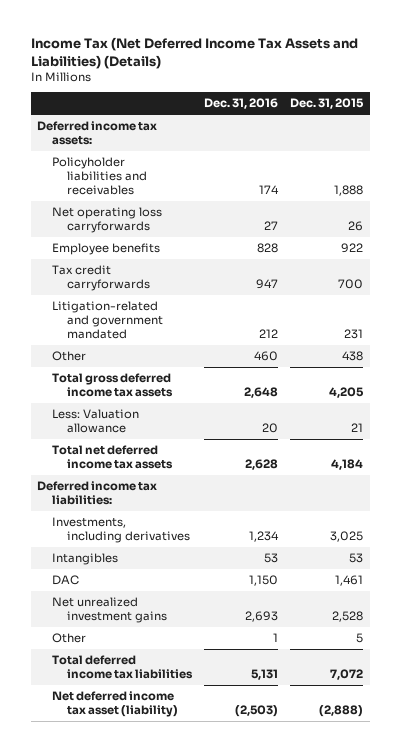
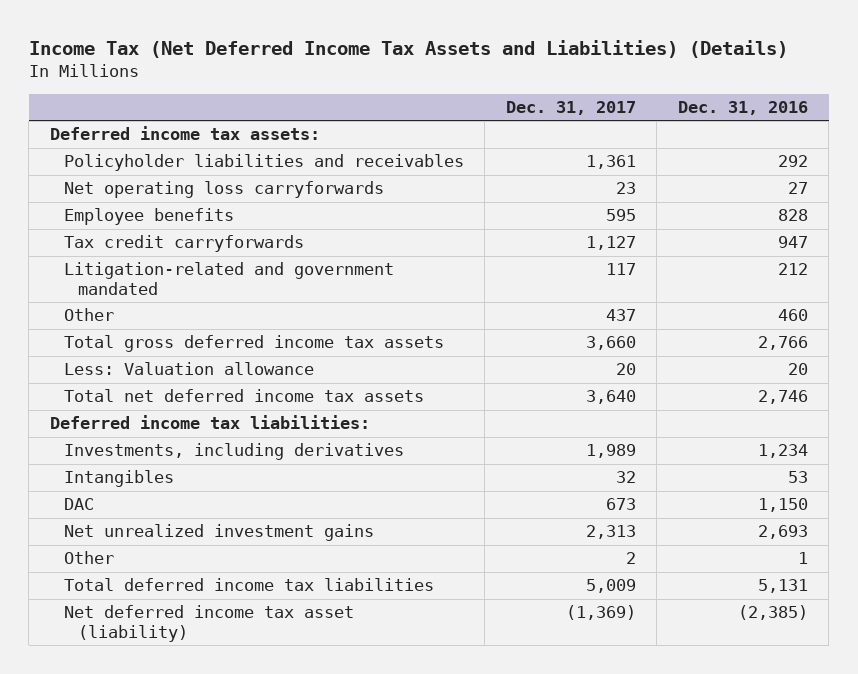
[290,98,365,110] Dec. 31, 2015 -> none
none -> [505,101,636,116] Dec. 31, 2017
[259,185,280,195] 174 -> [777,155,808,168] 292
[244,387,279,399] 2,648 -> [757,336,808,351] 2,766
[245,459,279,471] 2,628 -> [757,390,808,405] 2,746
[235,705,279,718] (2,503) -> [737,605,808,621] (2,385)

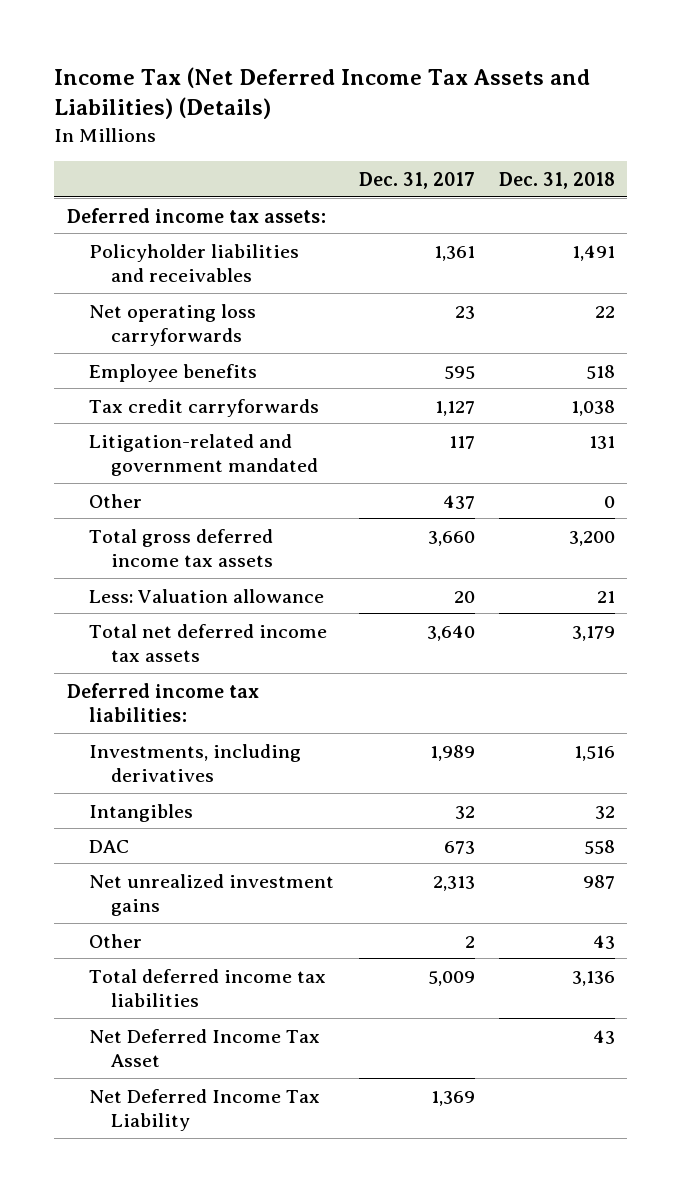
[677,101,808,116] Dec. 31, 2016 -> none
none -> [499,171,616,189] Dec. 31, 2018
none -> [88,1028,320,1068] Net Deferred Income Tax Asset
[63,605,354,642] Net deferred income tax asset (liability) -> [88,1088,320,1132] Net Deferred Income Tax Liability
[565,605,636,621] (1,369) -> [430,1090,475,1106] 1,369

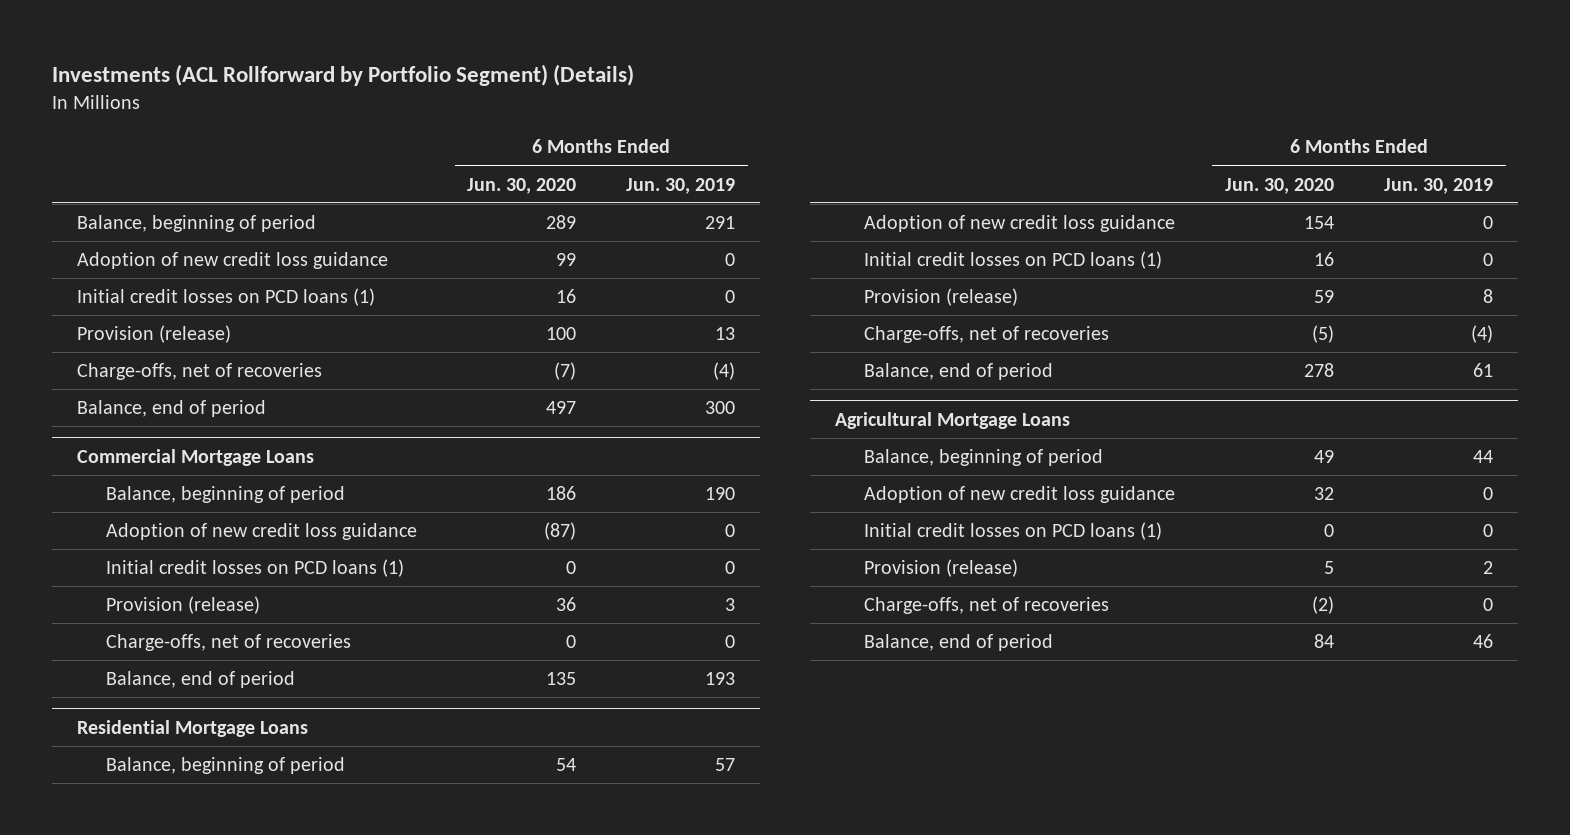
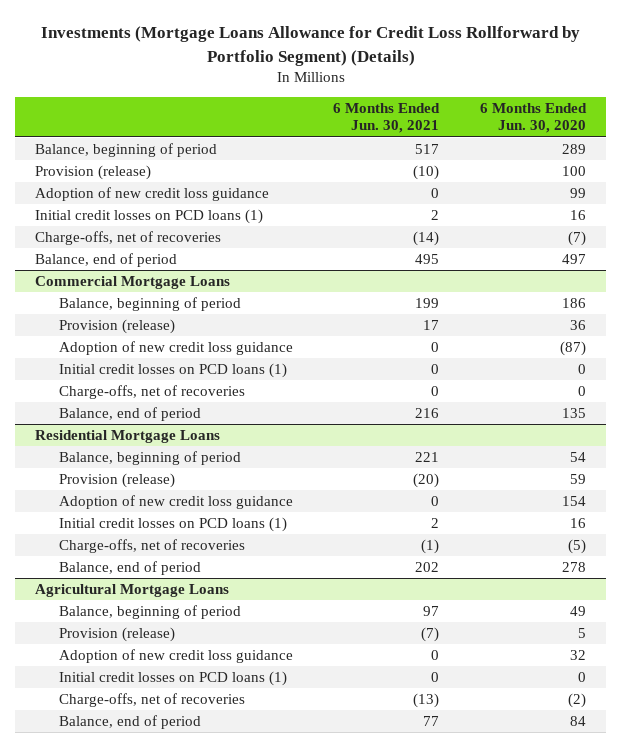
[51,64,634,87] Investments (ACL Rollforward by Portfolio Segment) (Details) -> [40,26,580,66] Investments (Mortgage Loans Allowance for Credit Loss Rollforward by Portfolio Segment) (Details)
[626,177,736,194] Jun. 30, 2019 -> none
none -> [333,102,441,134] 6 Months Ended Jun. 30, 2021
[76,325,231,344] Provision (release) -> [35,164,152,180] Provision (release)
[105,596,260,615] Provision (release) -> [58,318,175,334] Provision (release)
[863,288,1018,307] Provision (release) -> [58,472,175,488] Provision (release)
[863,559,1018,578] Provision (release) -> [58,626,175,642] Provision (release)

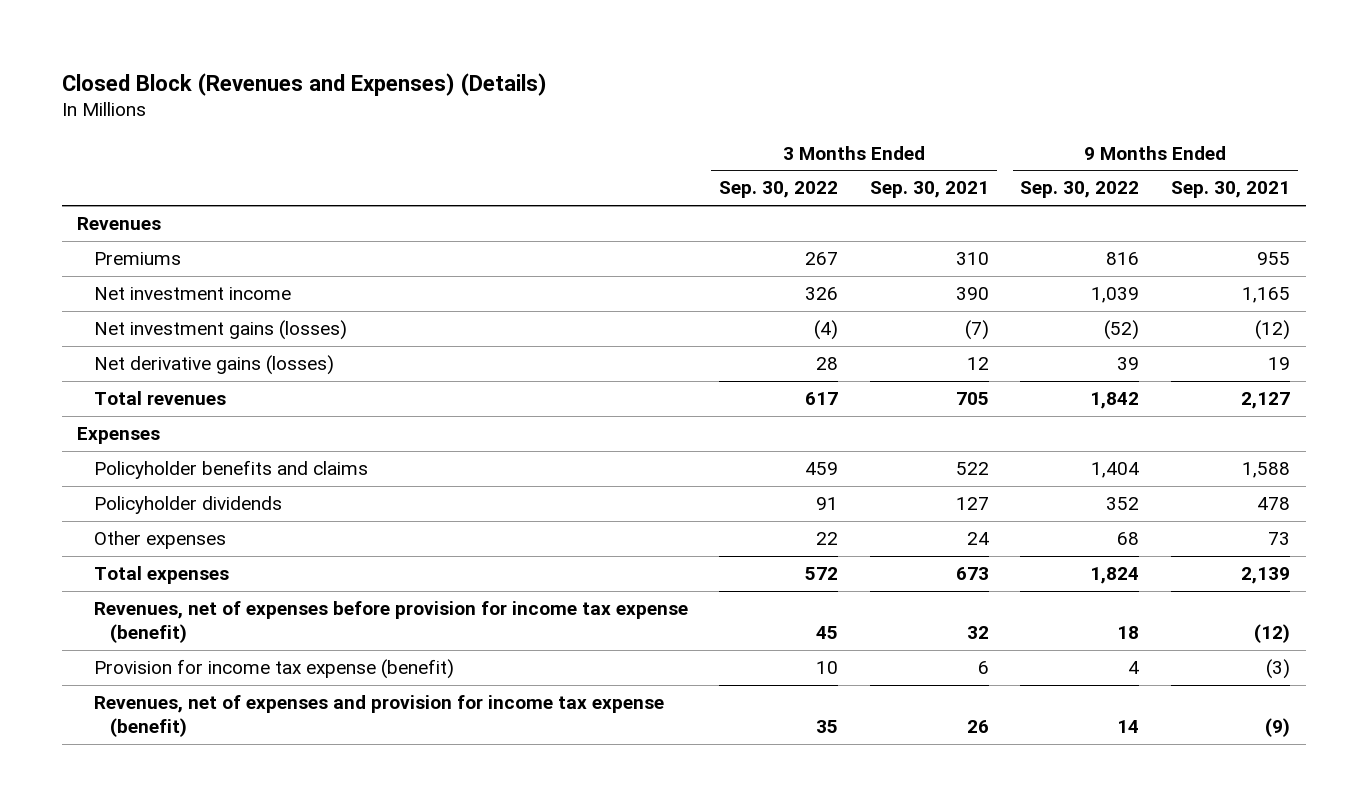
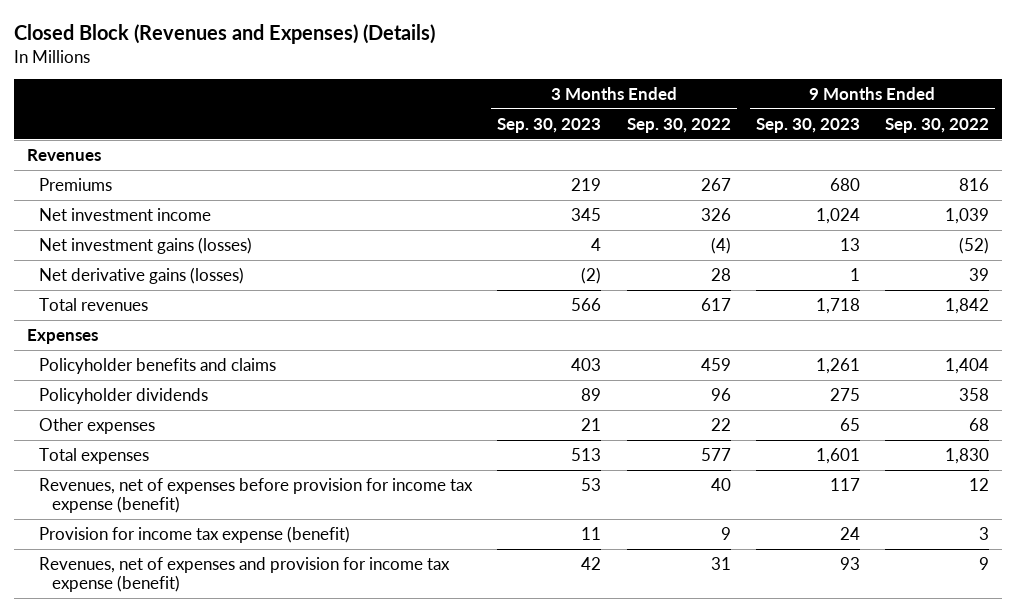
[869,181,989,199] Sep. 30, 2021 -> none
[1171,181,1291,199] Sep. 30, 2021 -> none
none -> [497,117,602,133] Sep. 30, 2023
none -> [755,117,860,133] Sep. 30, 2023
[816,497,839,511] 91 -> [710,387,731,401] 96
[1106,497,1140,511] 352 -> [959,387,990,401] 358
[805,567,839,581] 572 -> [700,447,731,461] 577
[1090,567,1140,585] 1,824 -> [945,447,990,464] 1,830
[816,626,839,640] 45 -> [710,477,731,491] 40
[1117,626,1140,640] 18 -> [969,477,990,491] 12
[816,661,839,675] 10 -> [720,526,731,540] 9
[1128,661,1140,675] 4 -> [979,526,990,540] 3
[816,720,839,734] 35 -> [710,556,731,570] 31
[1117,720,1140,734] 14 -> [979,556,990,570] 9

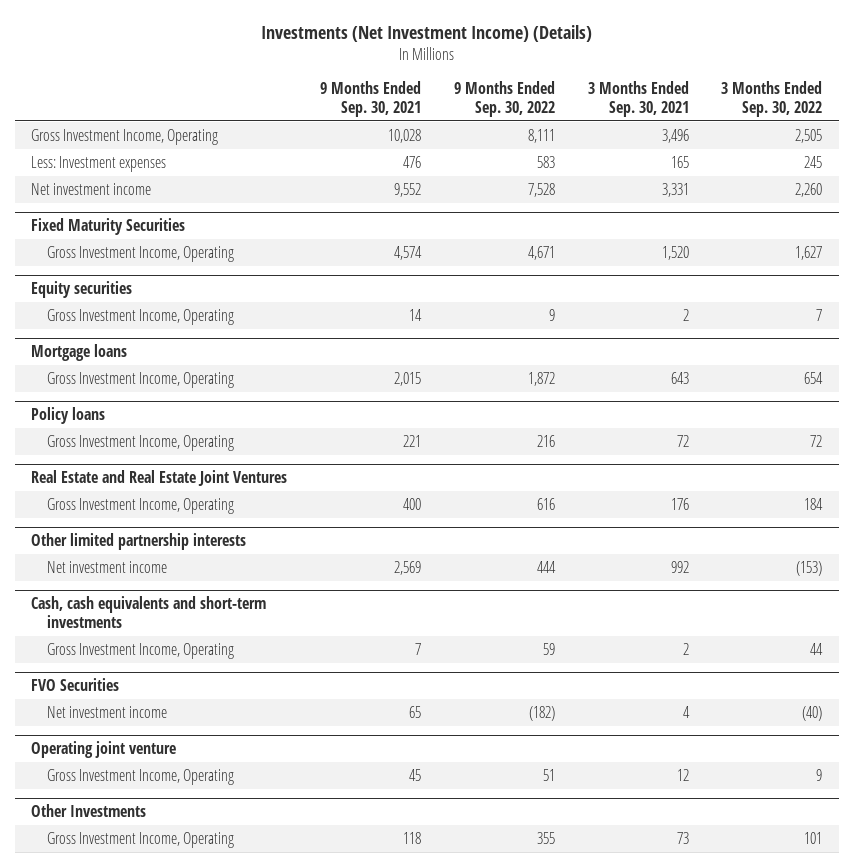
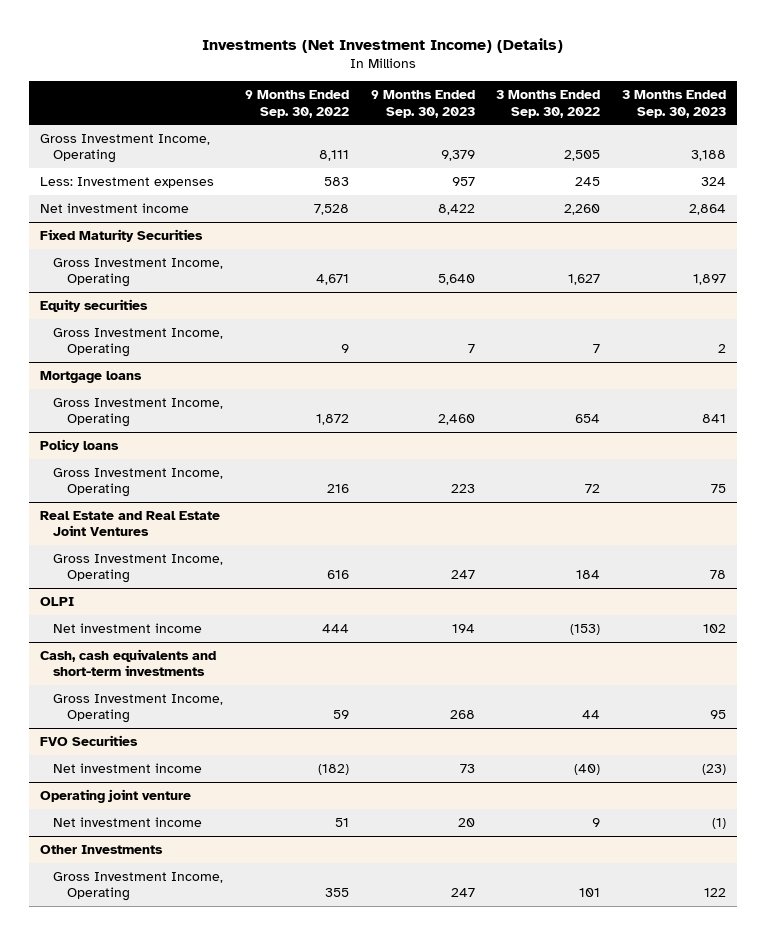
[320,81,422,117] 9 Months Ended Sep. 30, 2021 -> none
[587,81,689,117] 3 Months Ended Sep. 30, 2021 -> none
none -> [370,90,475,118] 9 Months Ended Sep. 30, 2023
none -> [621,90,726,118] 3 Months Ended Sep. 30, 2023
[31,533,247,551] Other limited partnership interests -> [39,596,74,606] OLPI
[46,769,234,786] Gross Investment Income, Operating -> [53,816,203,827] Net investment income

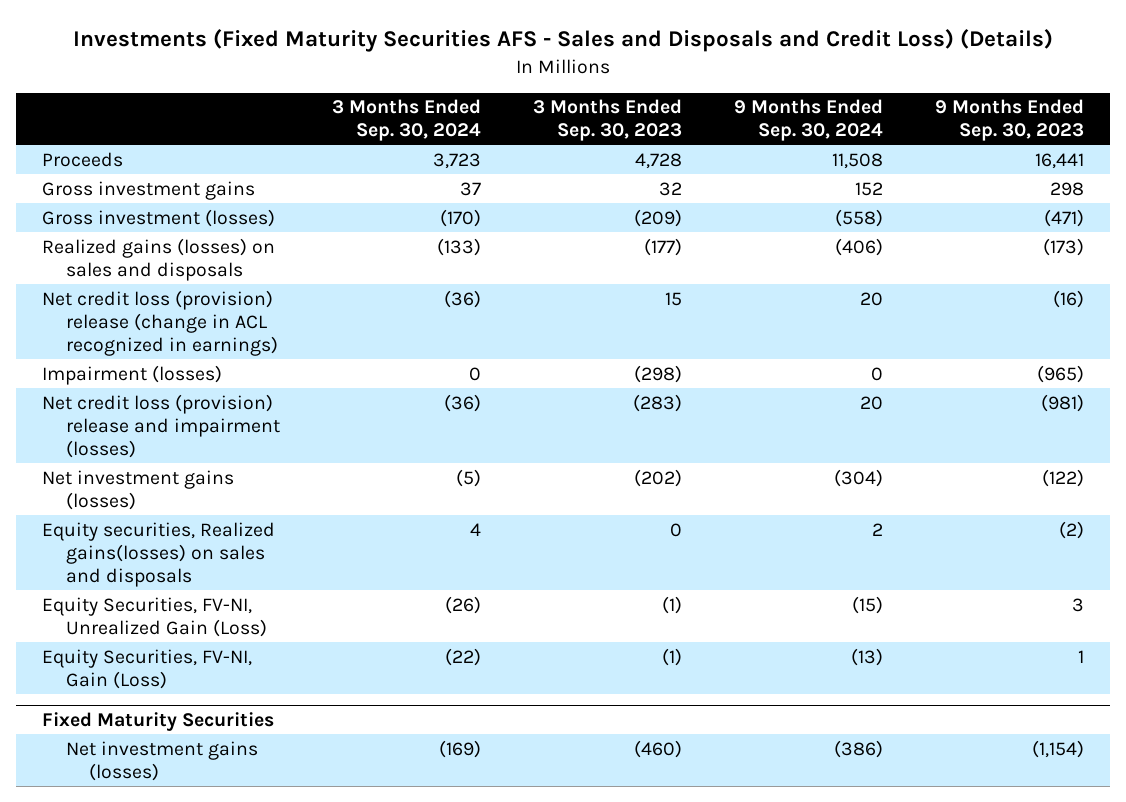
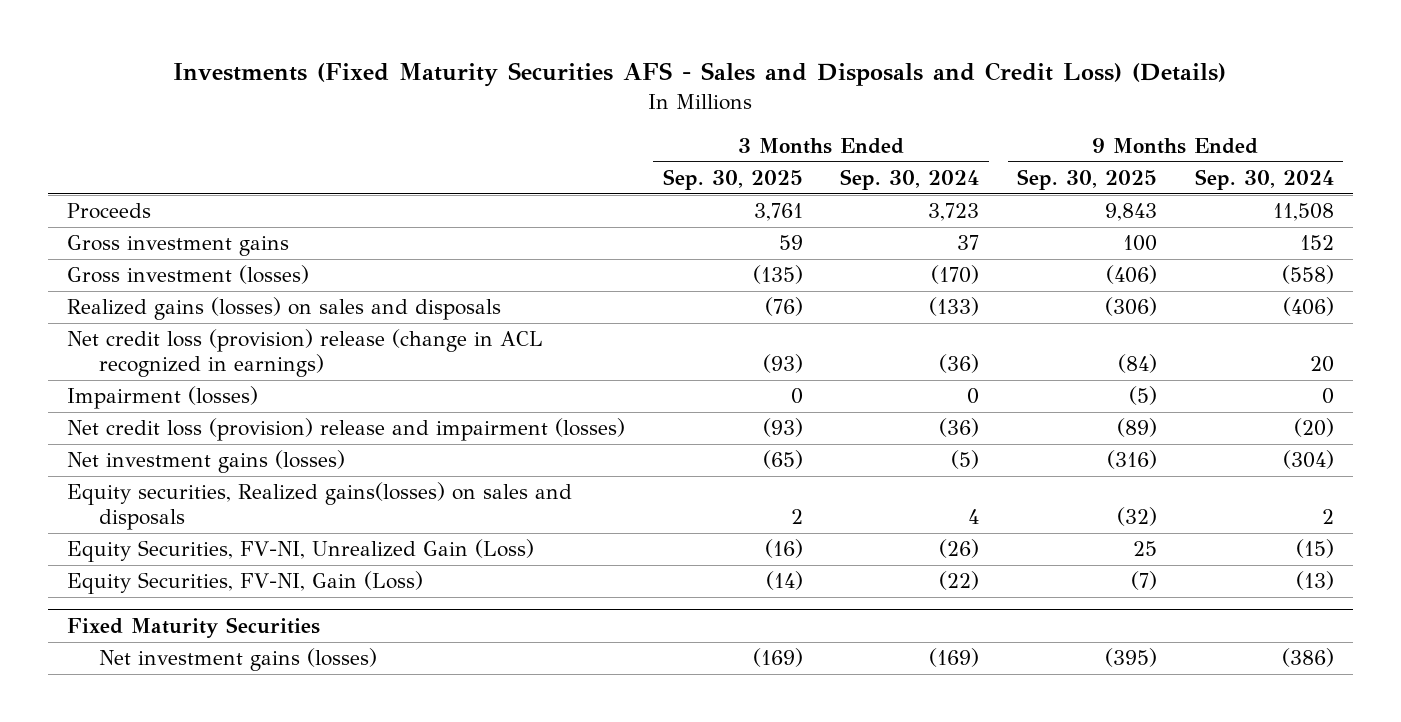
[532,99,682,142] 3 Months Ended Sep. 30, 2023 -> none
[934,99,1084,142] 9 Months Ended Sep. 30, 2023 -> none
none -> [662,168,803,190] Sep. 30, 2025
none -> [1017,168,1158,190] Sep. 30, 2025
[859,395,883,410] 20 -> [1293,418,1334,438] (20)

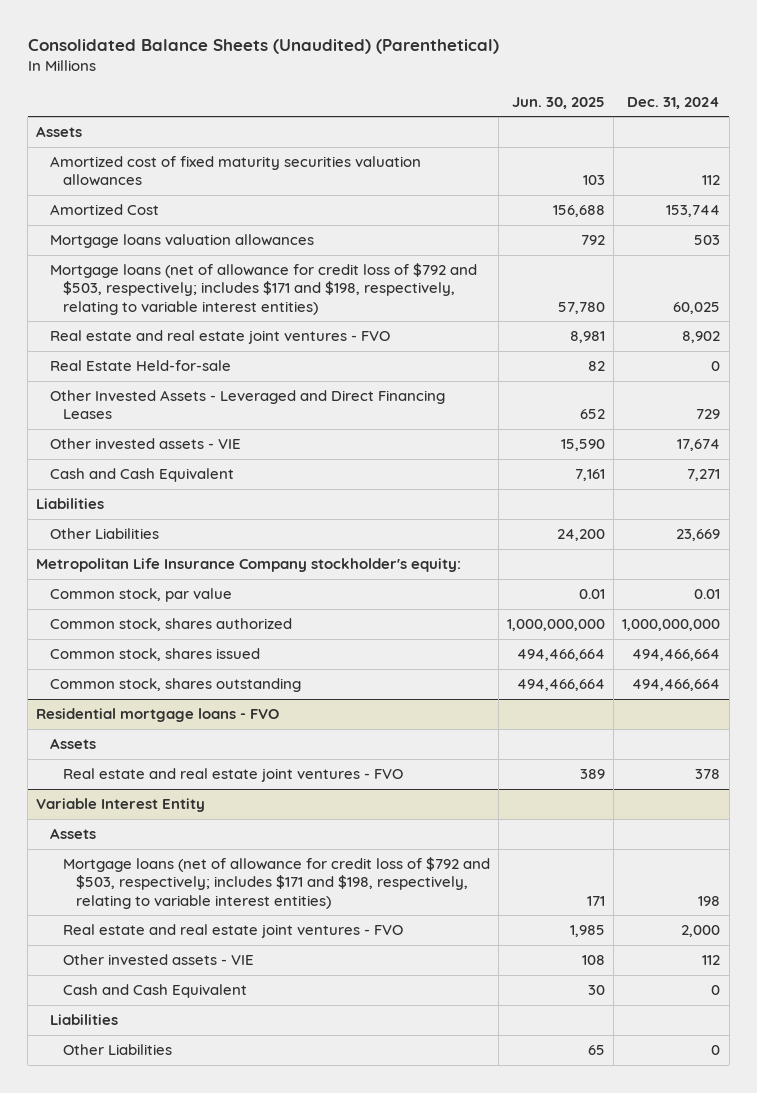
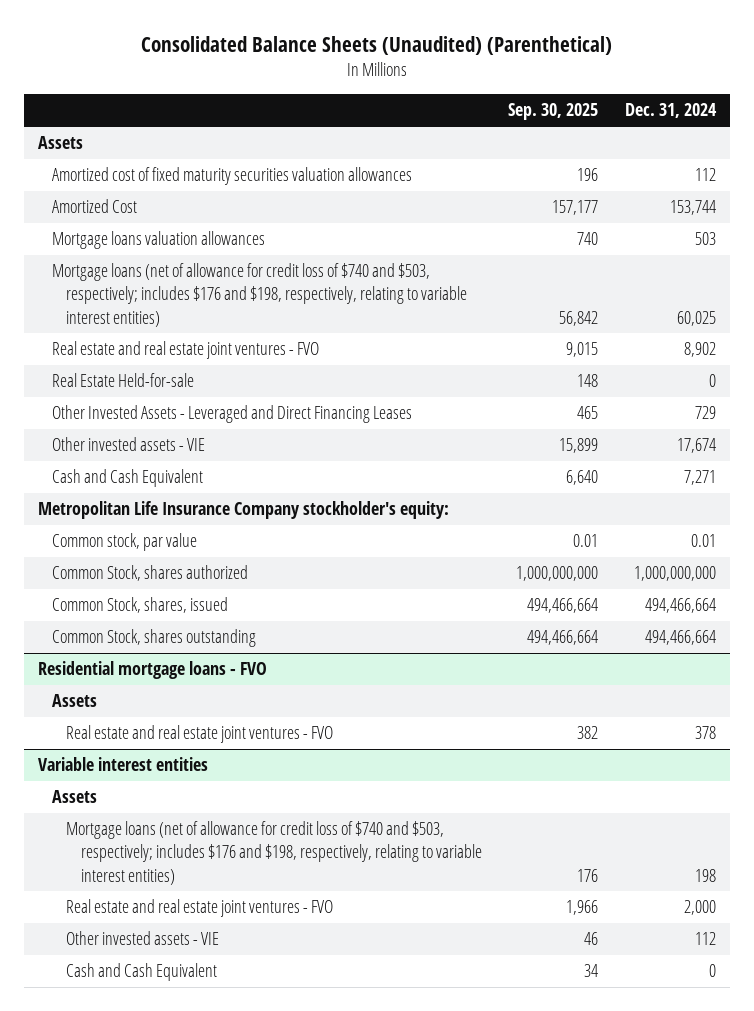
[512,96,606,109] Jun. 30, 2025 -> none
none -> [508,103,599,121] Sep. 30, 2025
[49,263,477,315] Mortgage loans (net of allowance for credit loss of $792 and $503, respectively; includes $171 and $198, respectively, relating to variable interest entities) -> [52,263,468,327] Mortgage loans (net of allowance for credit loss of $740 and $503, respectively; includes $176 and $198, respectively, relating to variable interest entities)
[36,498,105,510] Liabilities -> none
[49,528,159,540] Other Liabilities -> none
[49,618,292,632] Common stock, shares authorized -> [52,565,249,582] Common Stock, shares authorized
[49,648,260,662] Common stock, shares issued -> [52,597,229,614] Common Stock, shares, issued
[49,678,301,693] Common stock, shares outstanding -> [52,629,257,648] Common Stock, shares outstanding
[36,798,206,813] Variable Interest Entity -> [37,757,208,772] Variable interest entities
[62,857,490,909] Mortgage loans (net of allowance for credit loss of $792 and $503, respectively; includes $171 and $198, respectively, relating to variable interest entities) -> [66,821,482,885] Mortgage loans (net of allowance for credit loss of $740 and $503, respectively; includes $176 and $198, respectively, relating to variable interest entities)
[49,1014,118,1026] Liabilities -> none
[62,1044,172,1056] Other Liabilities -> none

